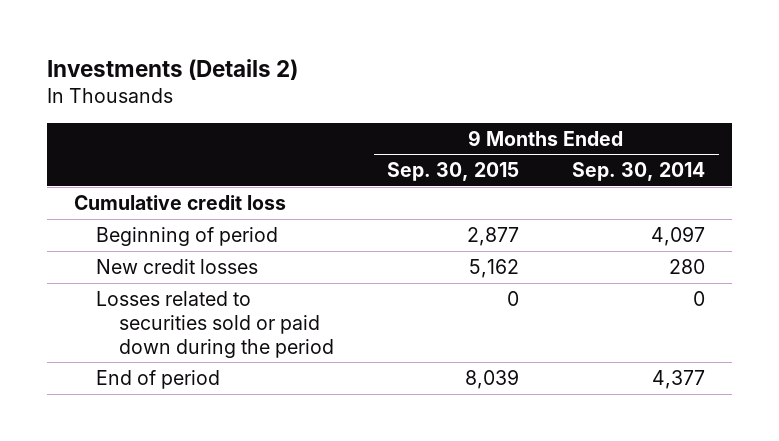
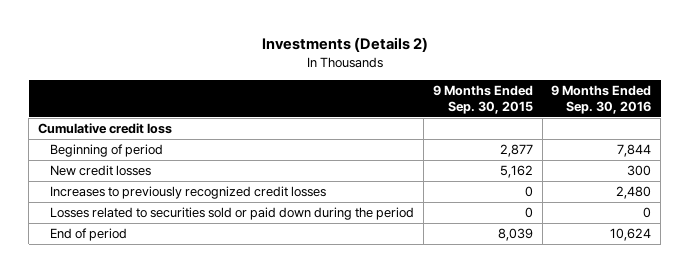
[572,162,706,182] Sep. 30, 2014 -> none
none -> [551,85,652,115] 9 Months Ended Sep. 30, 2016
none -> [49,186,326,200] Increases to previously recognized credit losses

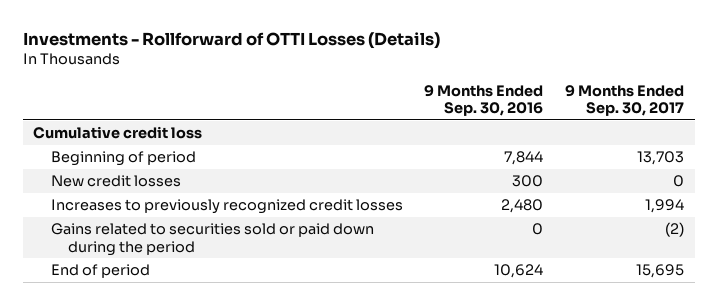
[261,37,428,53] Investments (Details 2) -> [22,31,440,49] Investments - Rollforward of OTTI Losses (Details)
[432,85,533,115] 9 Months Ended Sep. 30, 2015 -> none
none -> [565,84,685,116] 9 Months Ended Sep. 30, 2017
[49,207,414,221] Losses related to securities sold or paid down during the period -> [50,223,374,256] Gains related to securities sold or paid down during the period

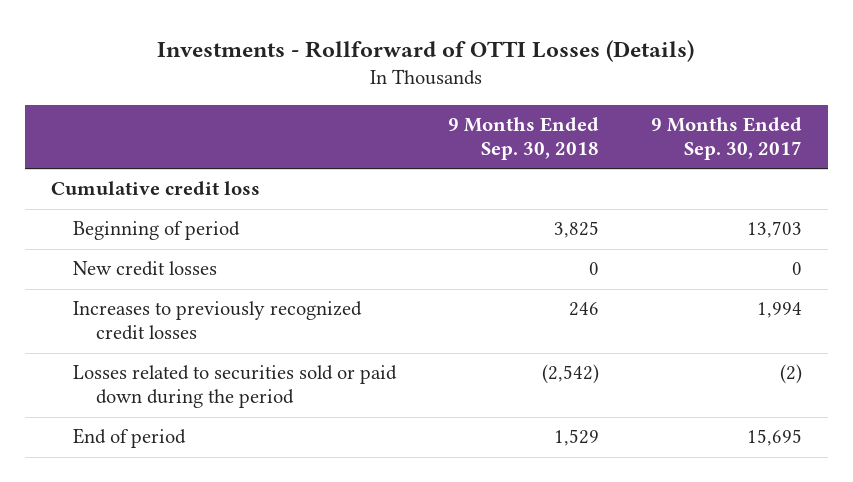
[424,84,544,116] 9 Months Ended Sep. 30, 2016 -> none
none -> [448,117,600,161] 9 Months Ended Sep. 30, 2018
[50,223,374,256] Gains related to securities sold or paid down during the period -> [73,365,398,409] Losses related to securities sold or paid down during the period

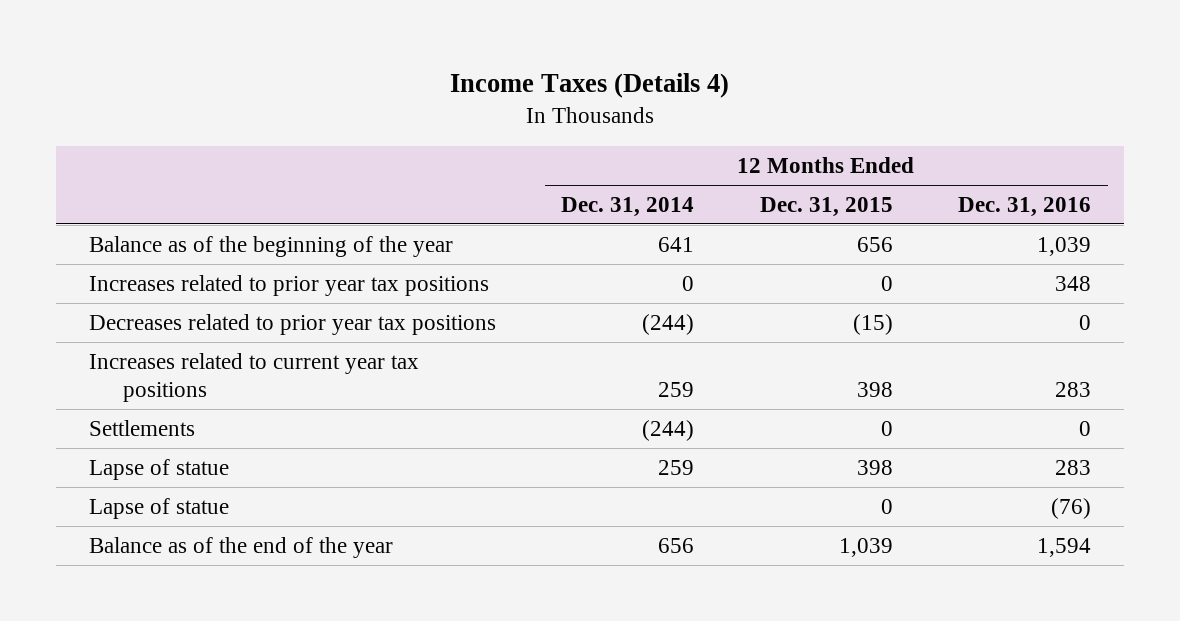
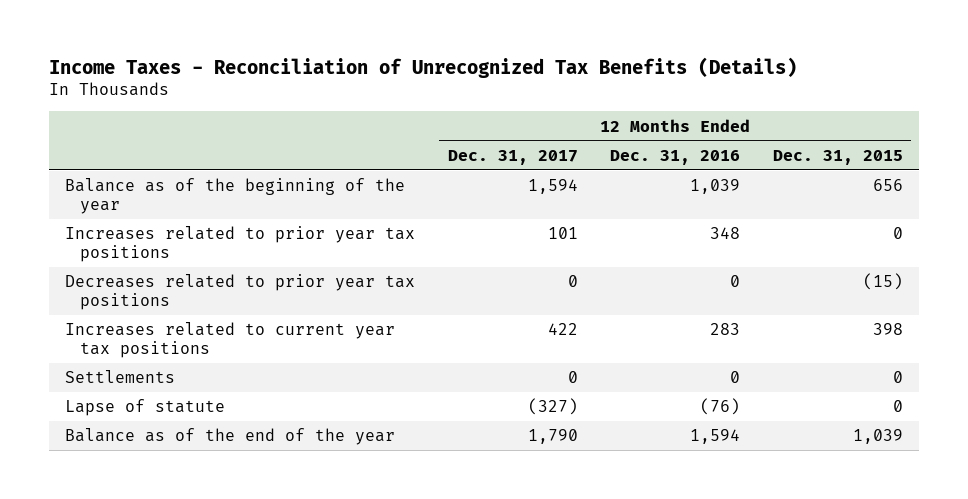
[450,73,730,99] Income Taxes (Details 4) -> [48,56,797,78] Income Taxes - Reconciliation of Unrecognized Tax Benefits (Details)
[561,196,695,217] Dec. 31, 2014 -> none
none -> [447,149,578,165] Dec. 31, 2017
[89,458,230,480] Lapse of statue -> none
[89,497,230,519] Lapse of statue -> [64,399,225,417] Lapse of statute

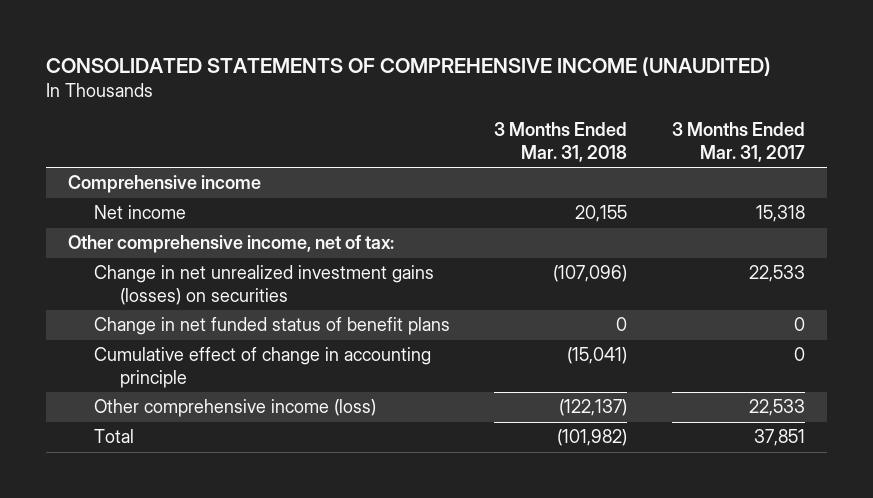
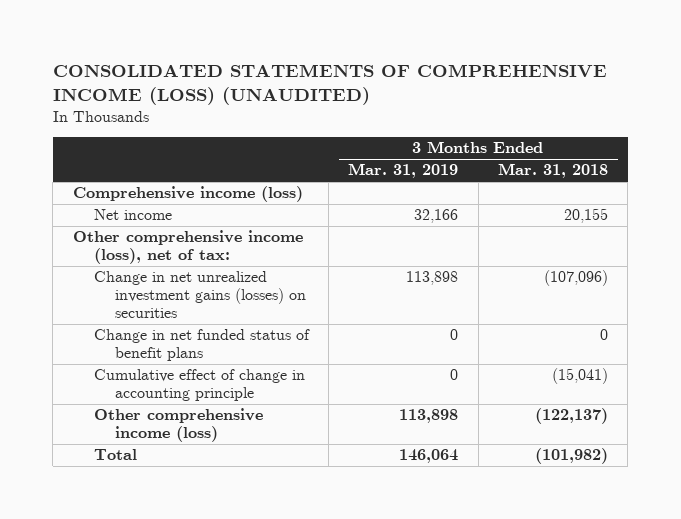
[45,57,771,77] CONSOLIDATED STATEMENTS OF COMPREHENSIVE INCOME (UNAUDITED) -> [52,63,607,105] CONSOLIDATED STATEMENTS OF COMPREHENSIVE INCOME (LOSS) (UNAUDITED)
[671,122,805,162] 3 Months Ended Mar. 31, 2017 -> none
none -> [348,163,459,179] Mar. 31, 2019
[67,175,261,194] Comprehensive income -> [72,186,303,203] Comprehensive income (loss)
[67,235,394,254] Other comprehensive income, net of tax: -> [72,230,303,265] Other comprehensive income (loss), net of tax:

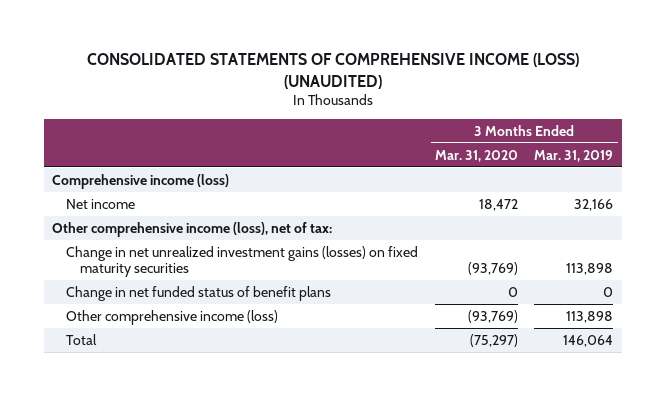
[498,163,609,179] Mar. 31, 2018 -> none
none -> [434,149,518,162] Mar. 31, 2020
[93,271,307,319] Change in net unrealized investment gains (losses) on securities -> [66,245,419,277] Change in net unrealized investment gains (losses) on fixed maturity securities
[93,369,305,402] Cumulative effect of change in accounting principle -> none

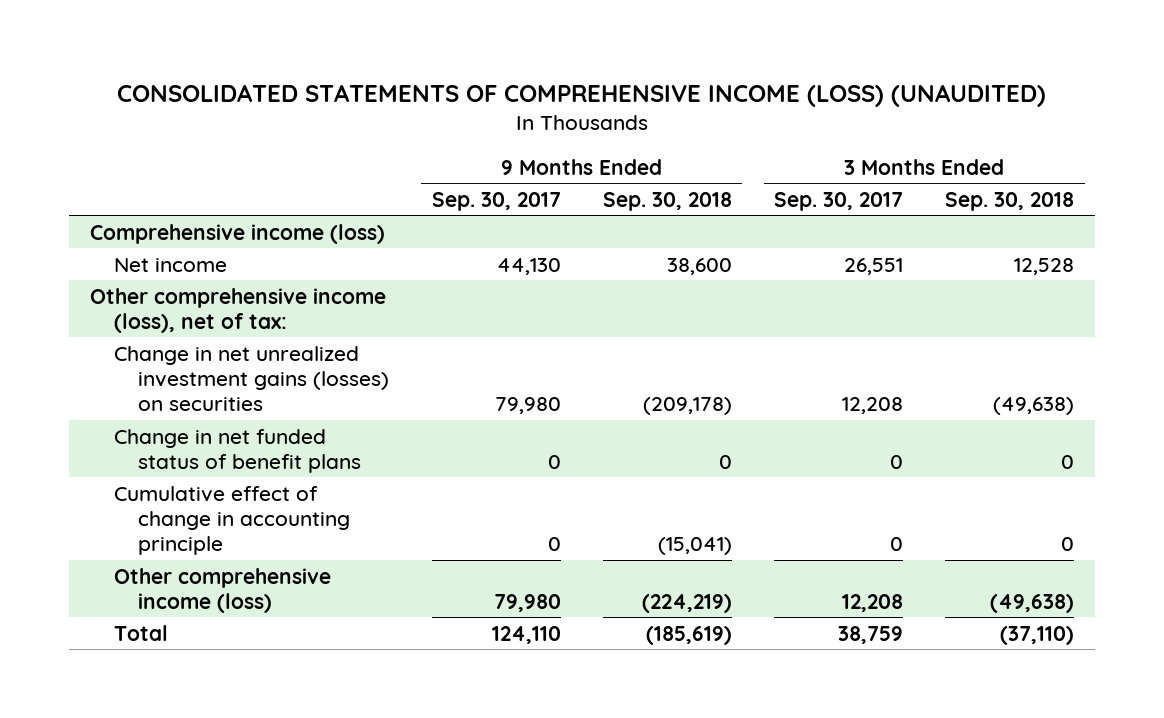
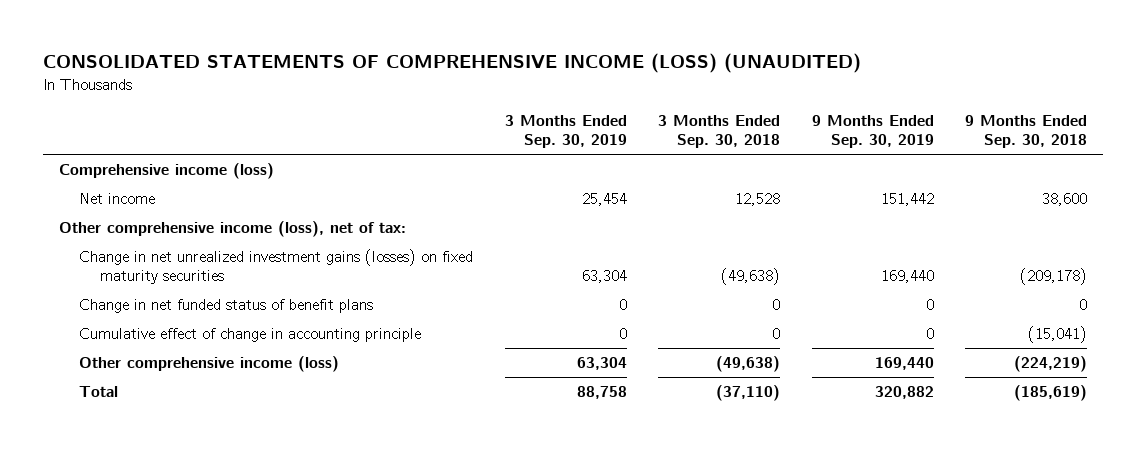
[431,191,561,211] Sep. 30, 2017 -> none
[774,191,904,211] Sep. 30, 2017 -> none
none -> [504,114,627,149] 3 Months Ended Sep. 30, 2019
none -> [811,114,934,149] 9 Months Ended Sep. 30, 2019
[114,345,390,411] Change in net unrealized investment gains (losses) on securities -> [79,248,474,285] Change in net unrealized investment gains (losses) on fixed maturity securities

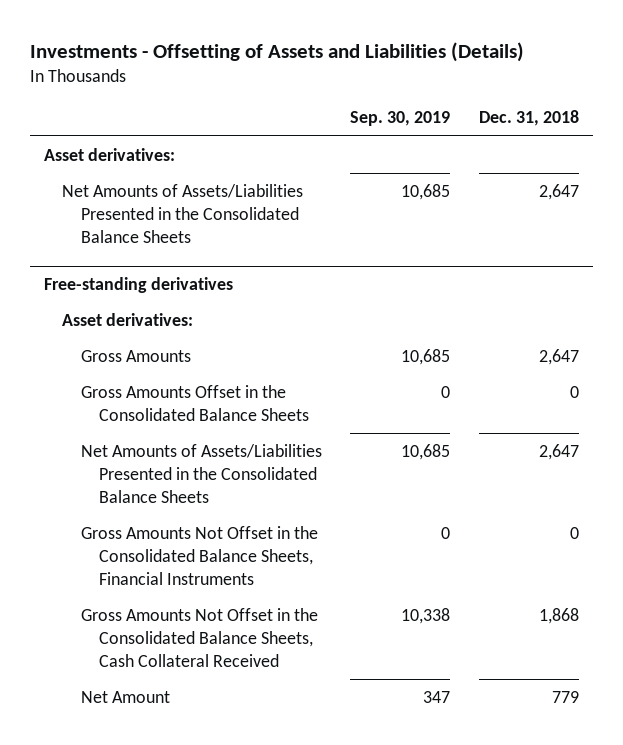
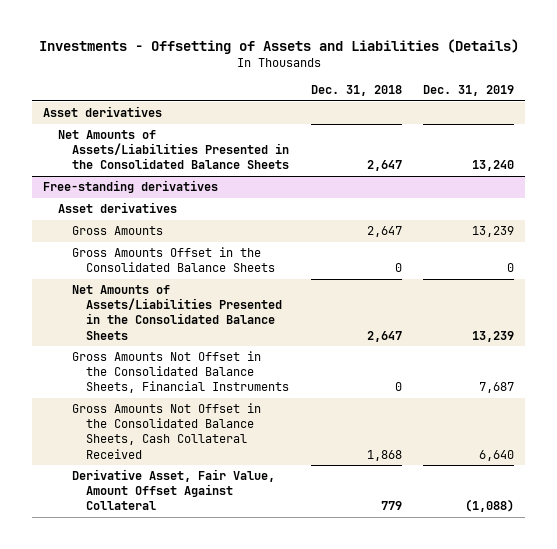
[350,111,451,127] Sep. 30, 2019 -> none
none -> [423,85,515,97] Dec. 31, 2019
[43,147,175,161] Asset derivatives: -> [43,106,163,118] Asset derivatives
[62,312,194,326] Asset derivatives: -> [57,202,177,214] Asset derivatives
[80,690,170,703] Net Amount -> [71,469,275,511] Derivative Asset, Fair Value, Amount Offset Against Collateral

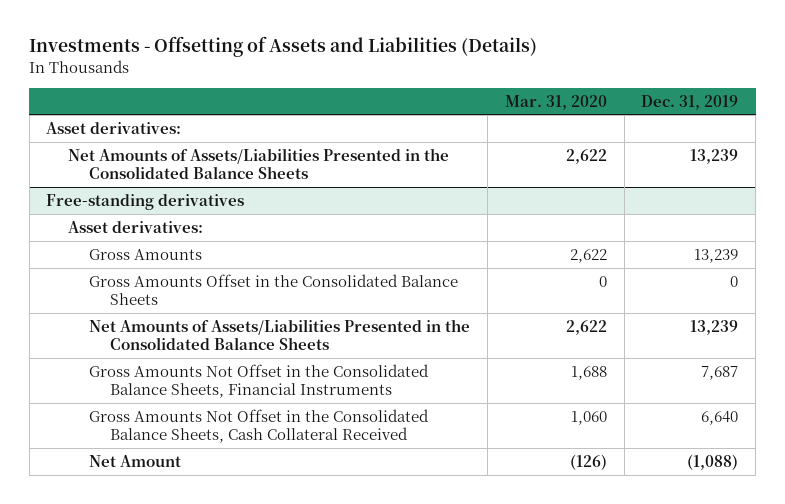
[310,85,402,97] Dec. 31, 2018 -> none
none -> [504,94,607,110] Mar. 31, 2020
[43,106,163,118] Asset derivatives -> [46,121,182,134] Asset derivatives:
[472,160,515,172] 13,240 -> [690,148,739,164] 13,239
[57,202,177,214] Asset derivatives -> [67,220,203,233] Asset derivatives:
[71,469,275,511] Derivative Asset, Fair Value, Amount Offset Against Collateral -> [89,454,182,467] Net Amount

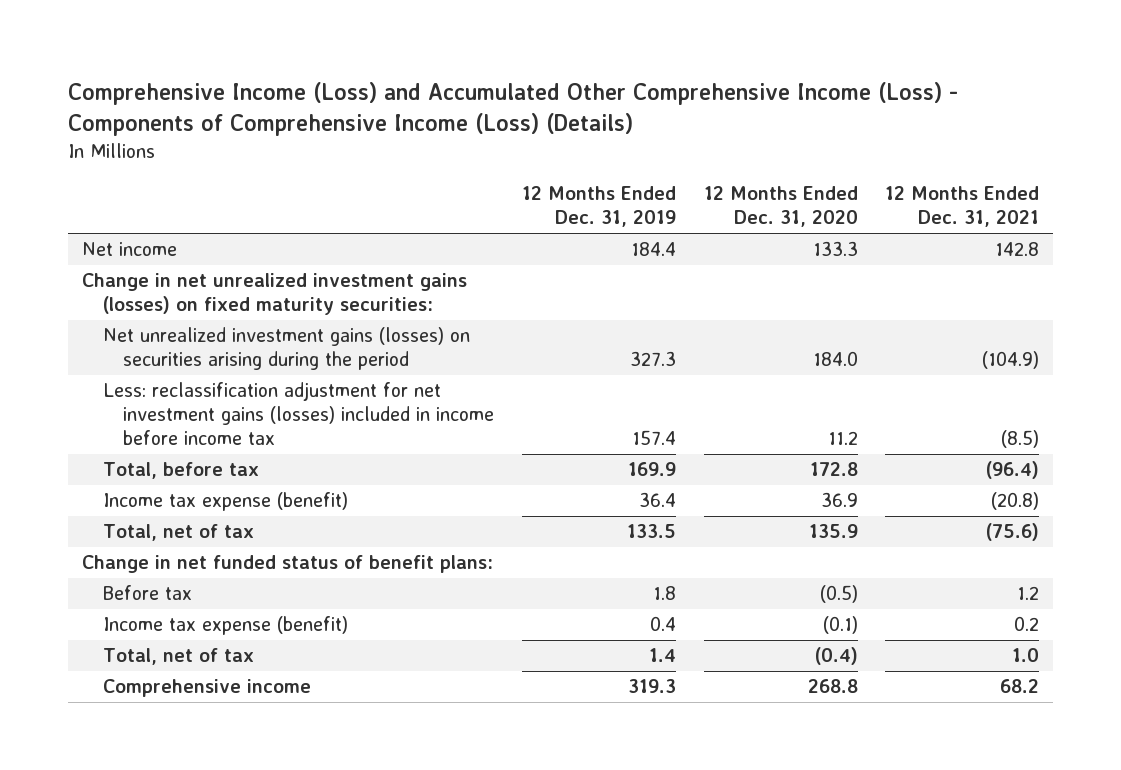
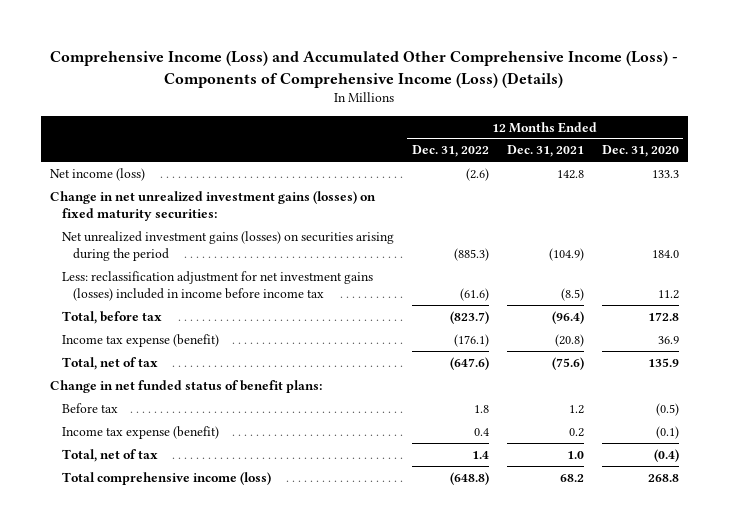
[521,186,676,228] 12 Months Ended Dec. 31, 2019 -> none
none -> [411,145,489,158] Dec. 31, 2022
[82,242,178,257] Net income -> [49,167,145,181] Net income (loss)
[102,679,311,698] Comprehensive income -> [61,471,271,485] Total comprehensive income (loss)

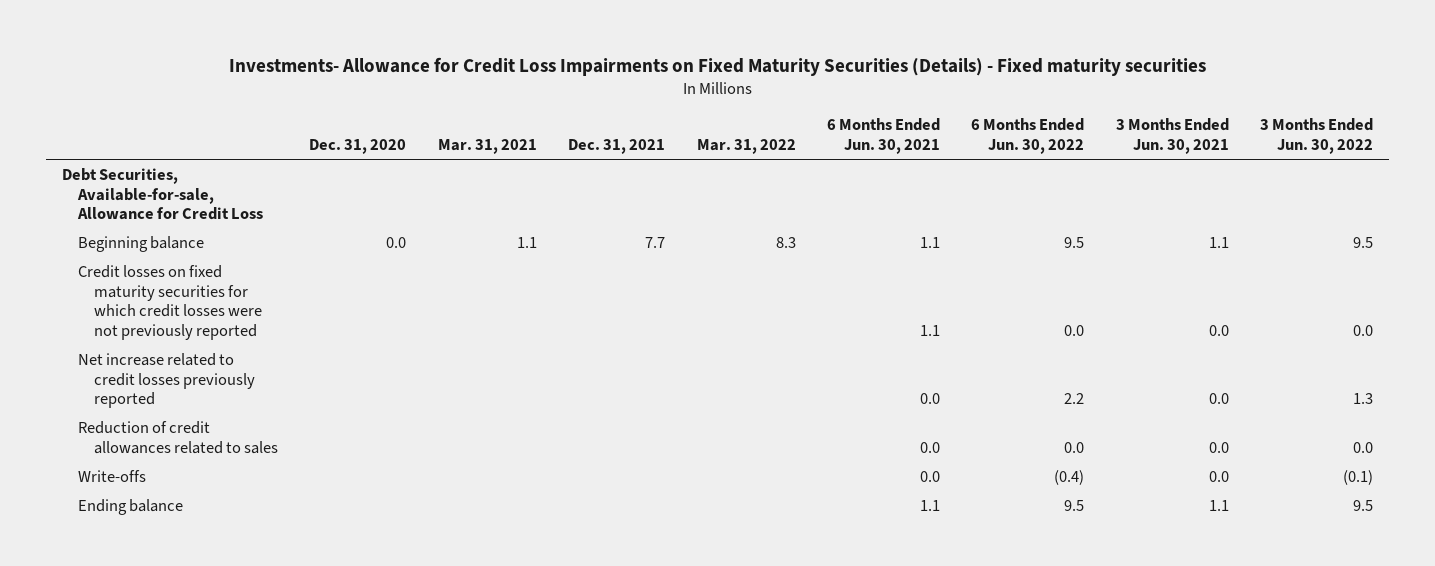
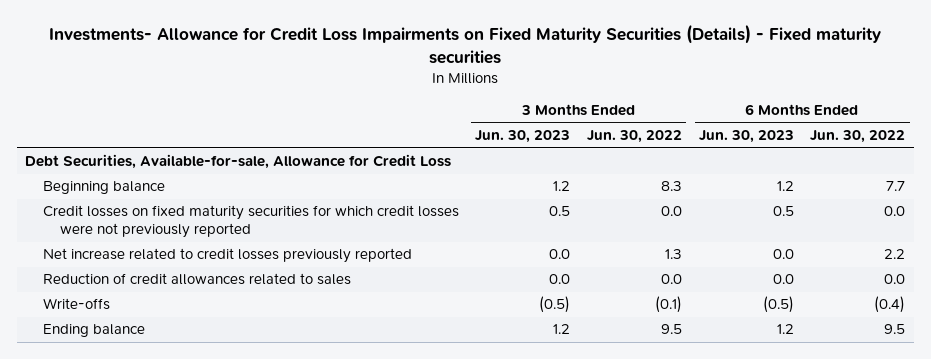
[309,139,407,155] Dec. 31, 2020 -> none
[437,139,537,155] Mar. 31, 2021 -> none
[568,139,666,155] Dec. 31, 2021 -> none
[696,139,796,155] Mar. 31, 2022 -> none
[827,118,941,155] 6 Months Ended Jun. 30, 2021 -> none
[1115,118,1229,155] 3 Months Ended Jun. 30, 2021 -> none
none -> [475,130,571,144] Jun. 30, 2023
none -> [698,130,794,144] Jun. 30, 2023
[1064,237,1085,249] 9.5 -> [886,181,906,192] 7.7
[1353,237,1374,249] 9.5 -> [661,181,683,192] 8.3

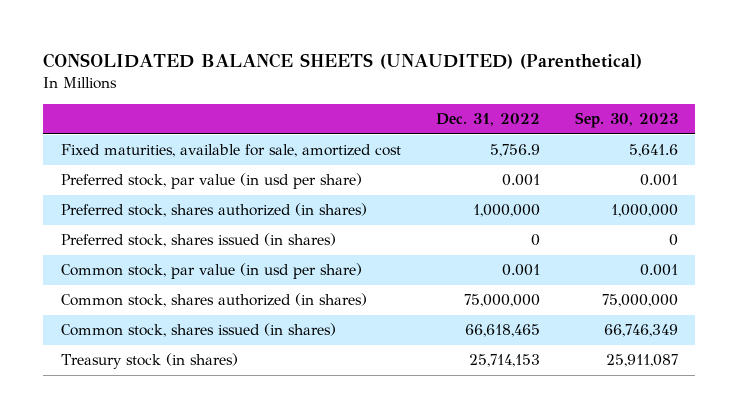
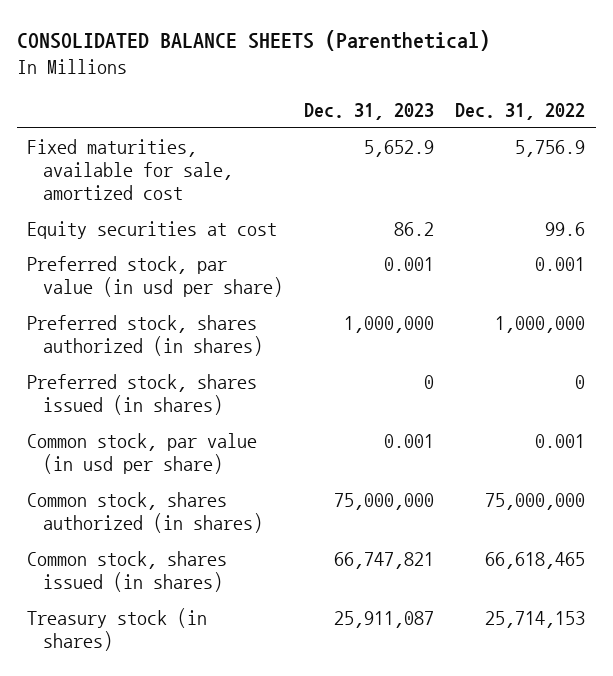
[43,53,643,70] CONSOLIDATED BALANCE SHEETS (UNAUDITED) (Parenthetical) -> [16,29,490,51] CONSOLIDATED BALANCE SHEETS (Parenthetical)
[574,112,678,129] Sep. 30, 2023 -> none
none -> [304,103,435,121] Dec. 31, 2023
none -> [27,220,278,239] Equity securities at cost

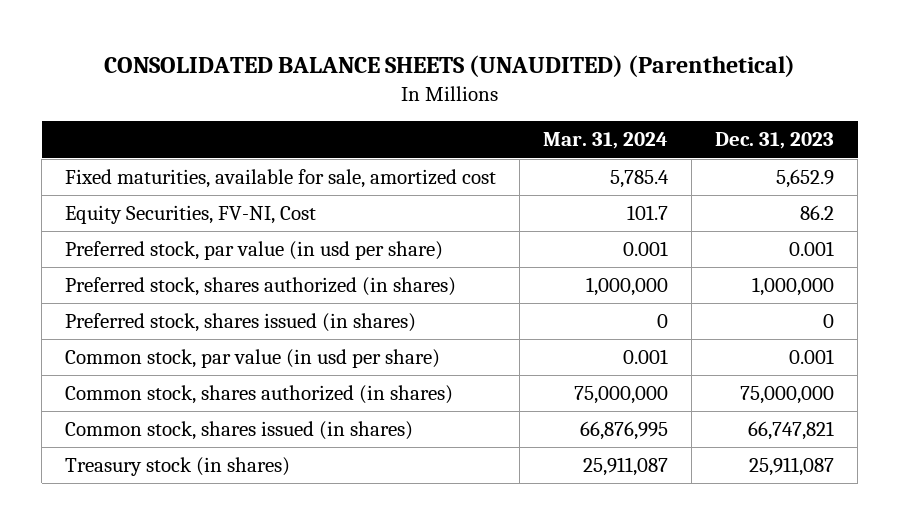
[16,29,490,51] CONSOLIDATED BALANCE SHEETS (Parenthetical) -> [103,55,795,78] CONSOLIDATED BALANCE SHEETS (UNAUDITED) (Parenthetical)
[455,103,586,121] Dec. 31, 2022 -> none
none -> [543,132,669,150] Mar. 31, 2024
[27,220,278,239] Equity securities at cost -> [65,205,317,225] Equity Securities, FV-NI, Cost

